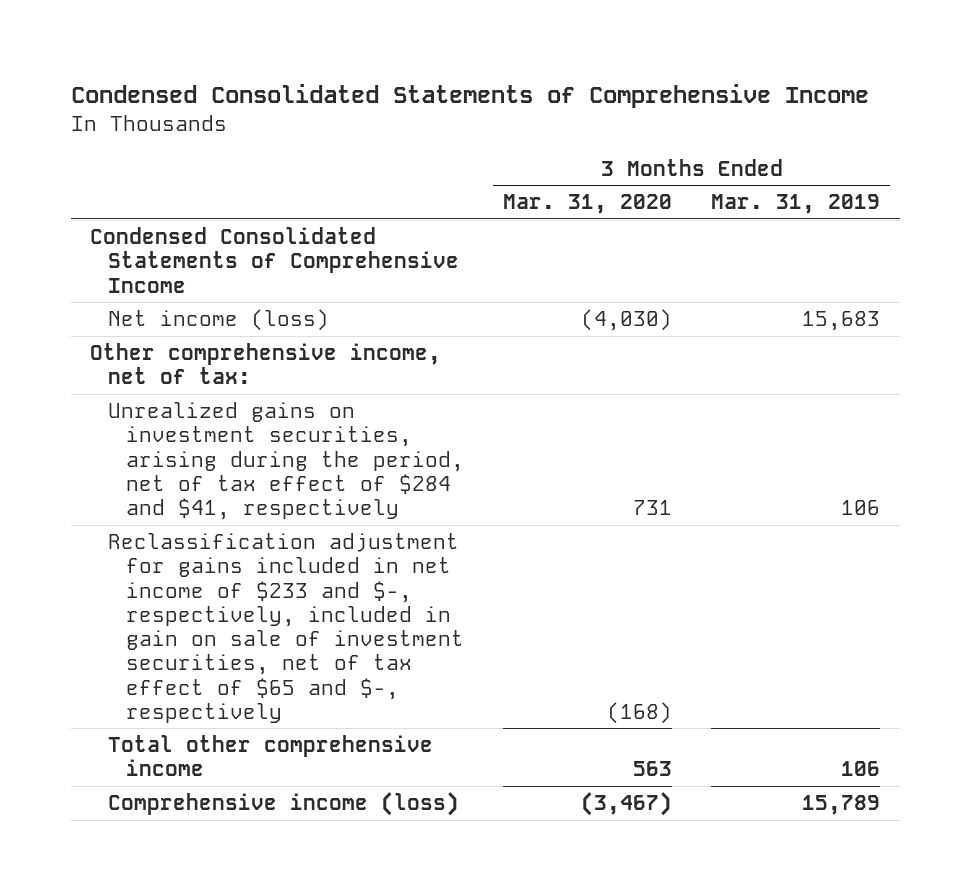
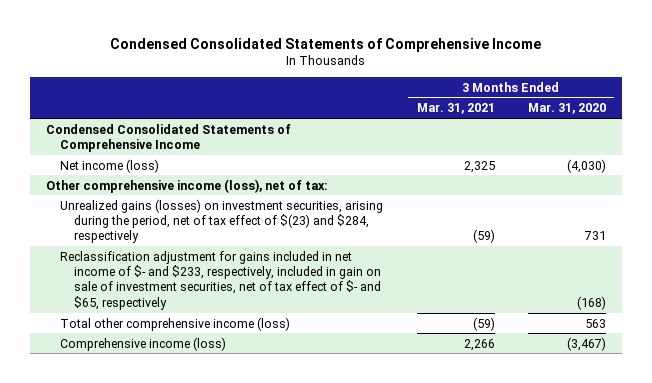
[711,194,881,215] Mar. 31, 2019 -> none
none -> [416,103,495,115] Mar. 31, 2021
[90,343,442,385] Other comprehensive income, net of tax: -> [46,178,329,193] Other comprehensive income (loss), net of tax:
[107,402,464,521] Unrealized gains on investment securities, arising during the period, net of tax effect of $284 and $41, respectively -> [60,198,384,244] Unrealized gains (losses) on investment securities, arising during the period, net of tax effect of $(23) and $284, respectively
[107,533,464,723] Reclassification adjustment for gains included in net income of $233 and $-, respectively, included in gain on sale of investment securities, net of tax effect of $65 and $-, respectively -> [60,250,382,310] Reclassification adjustment for gains included in net income of $- and $233, respectively, included in gain on sale of investment securities, net of tax effect of $- and $65, respectively
[107,735,433,777] Total other comprehensive income -> [60,316,291,331] Total other comprehensive income (loss)

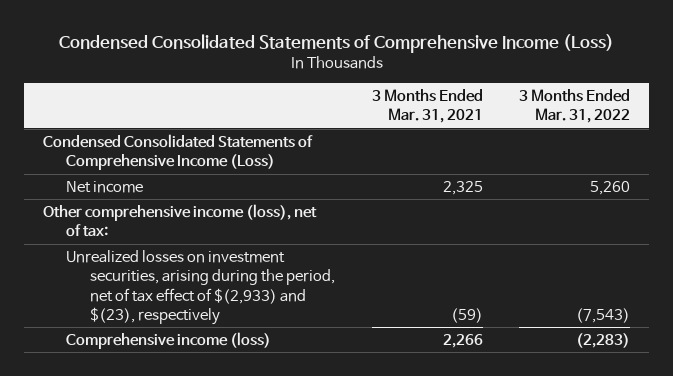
[110,37,542,52] Condensed Consolidated Statements of Comprehensive Income -> [58,33,614,53] Condensed Consolidated Statements of Comprehensive Income (Loss)
[527,103,606,115] Mar. 31, 2020 -> none
none -> [519,88,631,124] 3 Months Ended Mar. 31, 2022
[46,123,292,152] Condensed Consolidated Statements of Comprehensive Income -> [42,134,313,171] Condensed Consolidated Statements of Comprehensive Income (Loss)
[60,158,160,173] Net income (loss) -> [66,181,144,194] Net income
[60,250,382,310] Reclassification adjustment for gains included in net income of $- and $233, respectively, included in gain on sale of investment securities, net of tax effect of $- and $65, respectively -> none
[60,316,291,331] Total other comprehensive income (loss) -> none
[60,198,384,244] Unrealized gains (losses) on investment securities, arising during the period, net of tax effect of $(23) and $284, respectively -> [66,250,335,326] Unrealized losses on investment securities, arising during the period, net of tax effect of $(2,933) and $(23), respectively

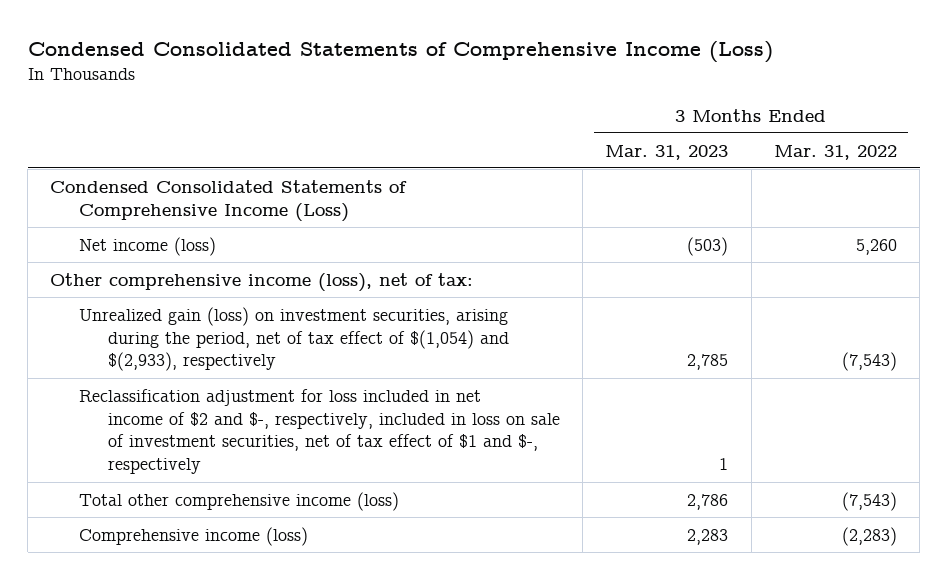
[371,88,483,124] 3 Months Ended Mar. 31, 2021 -> none
none -> [605,144,729,160] Mar. 31, 2023
[66,181,144,194] Net income -> [79,236,217,256] Net income (loss)
[66,250,335,326] Unrealized losses on investment securities, arising during the period, net of tax effect of $(2,933) and $(23), respectively -> [79,306,509,372] Unrealized gain (loss) on investment securities, arising during the period, net of tax effect of $(1,054) and $(2,933), respectively
none -> [79,388,560,475] Reclassification adjustment for loss included in net income of $2 and $-, respectively, included in loss on sale of investment securities, net of tax effect of $1 and $-, respectively
none -> [79,491,400,511] Total other comprehensive income (loss)

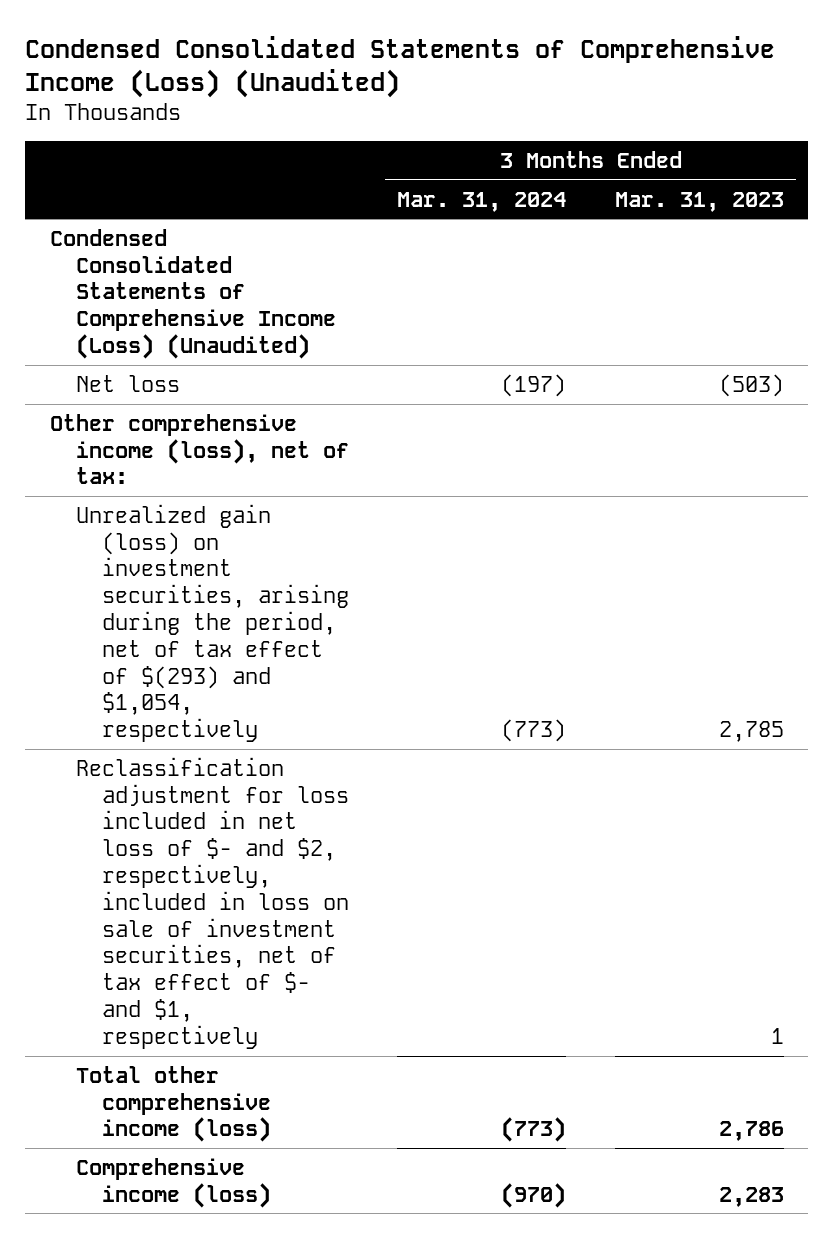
[27,40,773,63] Condensed Consolidated Statements of Comprehensive Income (Loss) -> [25,36,776,99] Condensed Consolidated Statements of Comprehensive Income (Loss) (Unaudited)
[773,144,897,160] Mar. 31, 2022 -> none
none -> [397,191,567,212] Mar. 31, 2024
[50,179,408,222] Condensed Consolidated Statements of Comprehensive Income (Loss) -> [49,228,336,359] Condensed Consolidated Statements of Comprehensive Income (Loss) (Unaudited)
[79,236,217,256] Net income (loss) -> [75,374,180,392] Net loss
[79,306,509,372] Unrealized gain (loss) on investment securities, arising during the period, net of tax effect of $(1,054) and $(2,933), respectively -> [75,503,349,743] Unrealized gain (loss) on investment securities, arising during the period, net of tax effect of $(293) and $1,054, respectively
[79,388,560,475] Reclassification adjustment for loss included in net income of $2 and $-, respectively, included in loss on sale of investment securities, net of tax effect of $1 and $-, respectively -> [75,756,349,1049] Reclassification adjustment for loss included in net loss of $- and $2, respectively, included in loss on sale of investment securities, net of tax effect of $- and $1, respectively

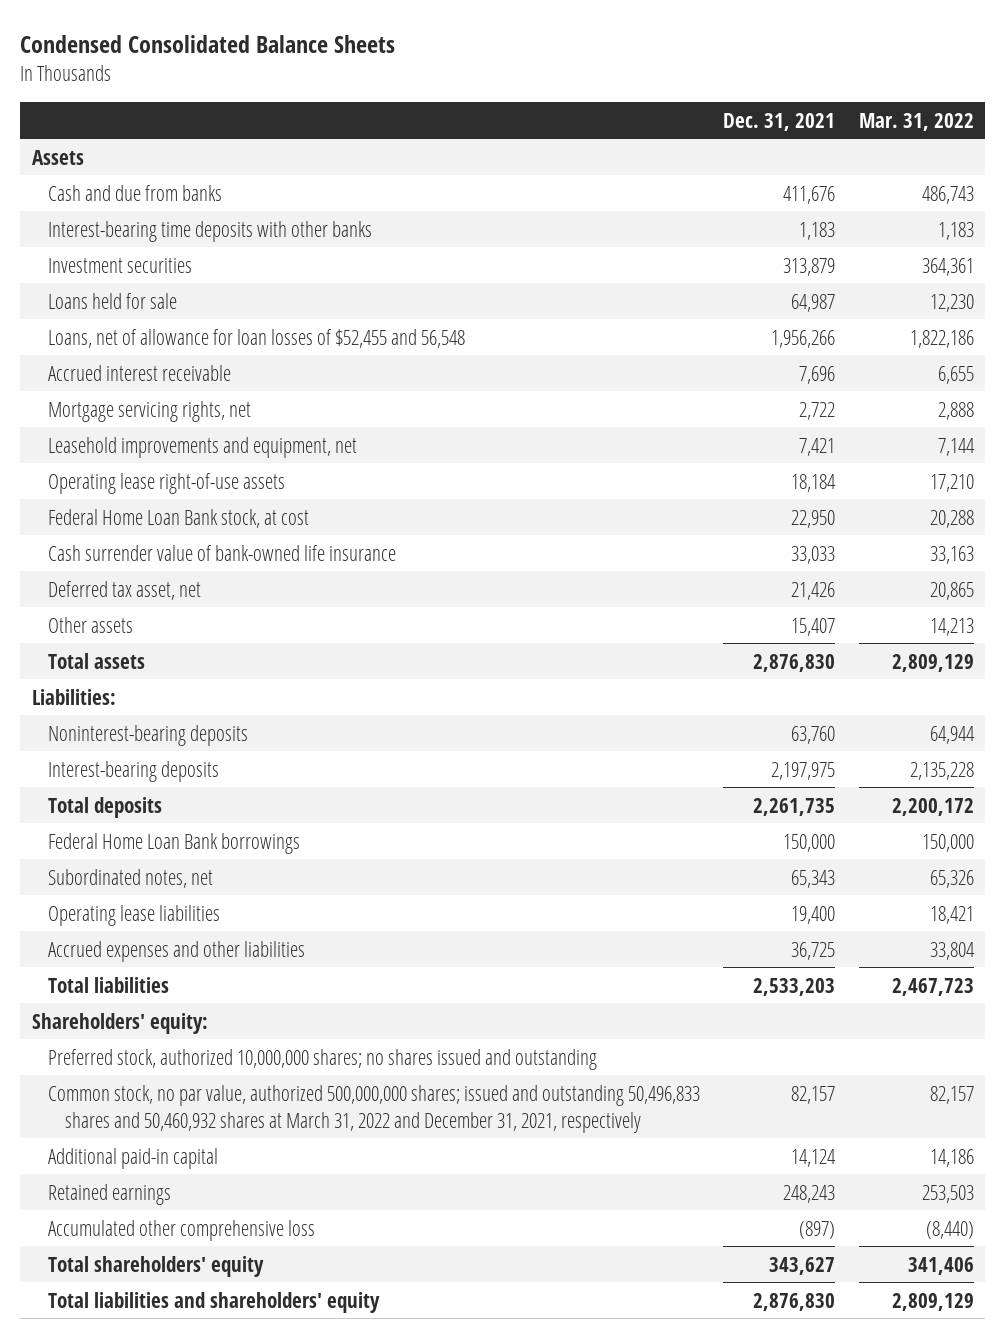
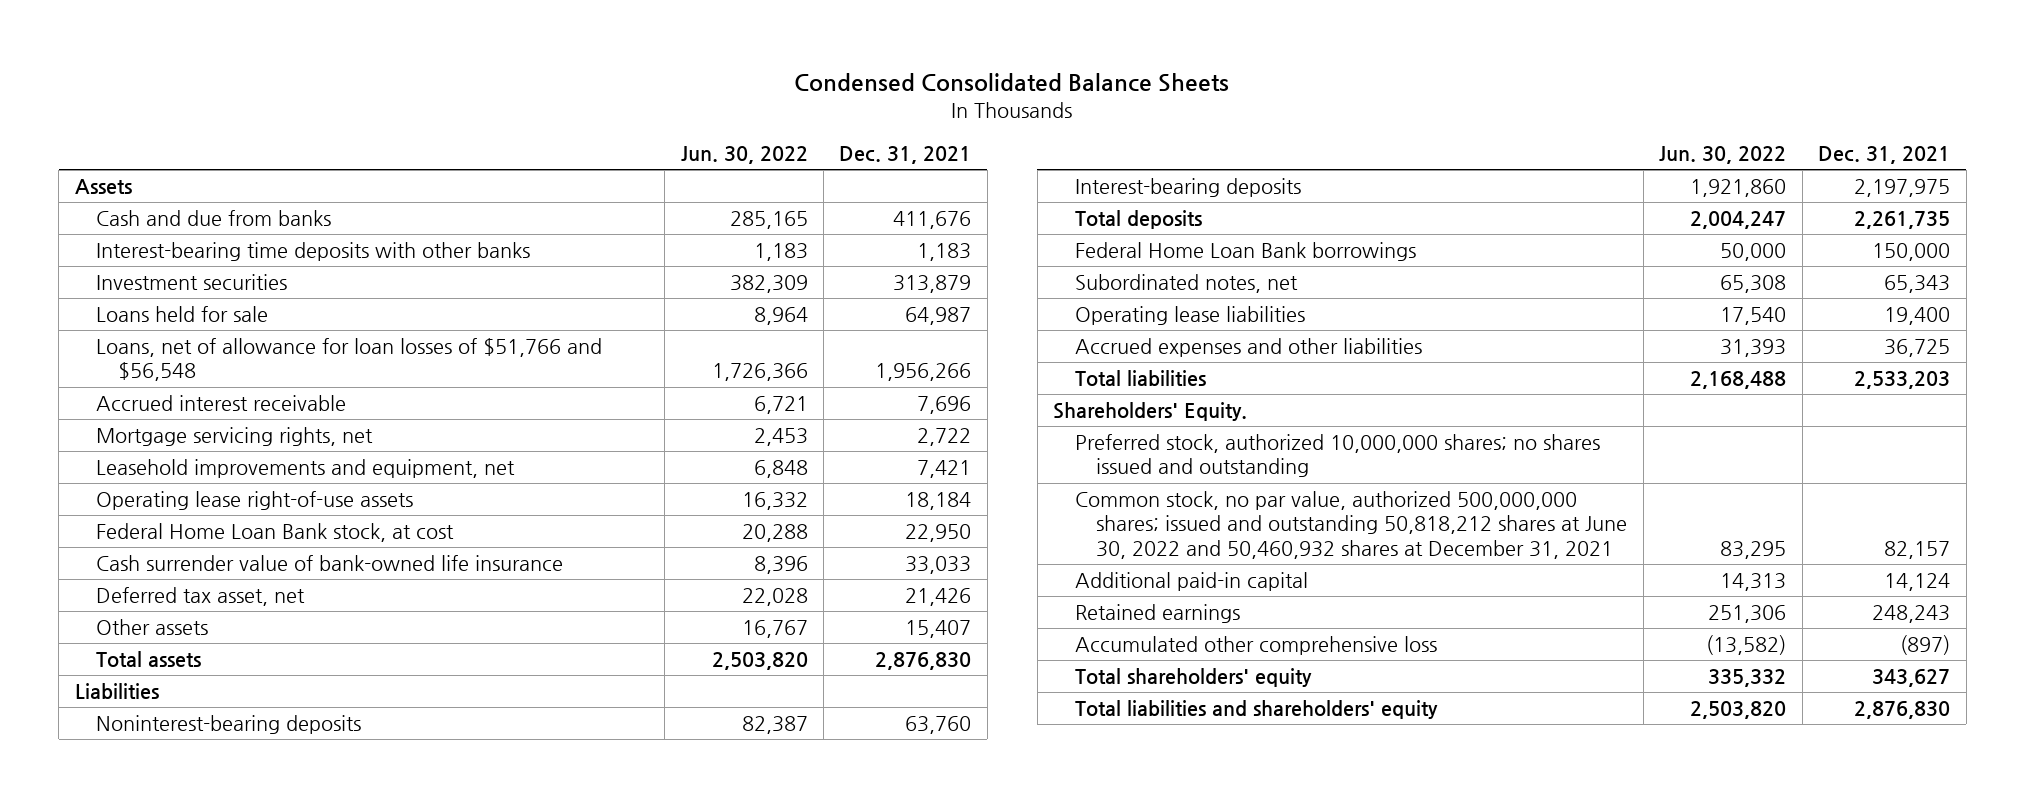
[858,112,974,131] Mar. 31, 2022 -> none
none -> [680,146,808,165] Jun. 30, 2022
[48,328,466,348] Loans, net of allowance for loan losses of $52,455 and 56,548 -> [96,338,603,382] Loans, net of allowance for loan losses of $51,766 and $56,548
[31,688,116,705] Liabilities: -> [74,683,159,700] Liabilities
[31,1012,208,1034] Shareholders' equity: -> [1053,402,1248,422] Shareholders' Equity.
[48,1084,701,1133] Common stock, no par value, authorized 500,000,000 shares; issued and outstanding 50,496,833 shares and 50,460,932 shares at March 31, 2022 and December 31, 2021, respectively -> [1074,491,1628,559] Common stock, no par value, authorized 500,000,000 shares; issued and outstanding 50,818,212 shares at June 30, 2022 and 50,460,932 shares at December 31, 2021

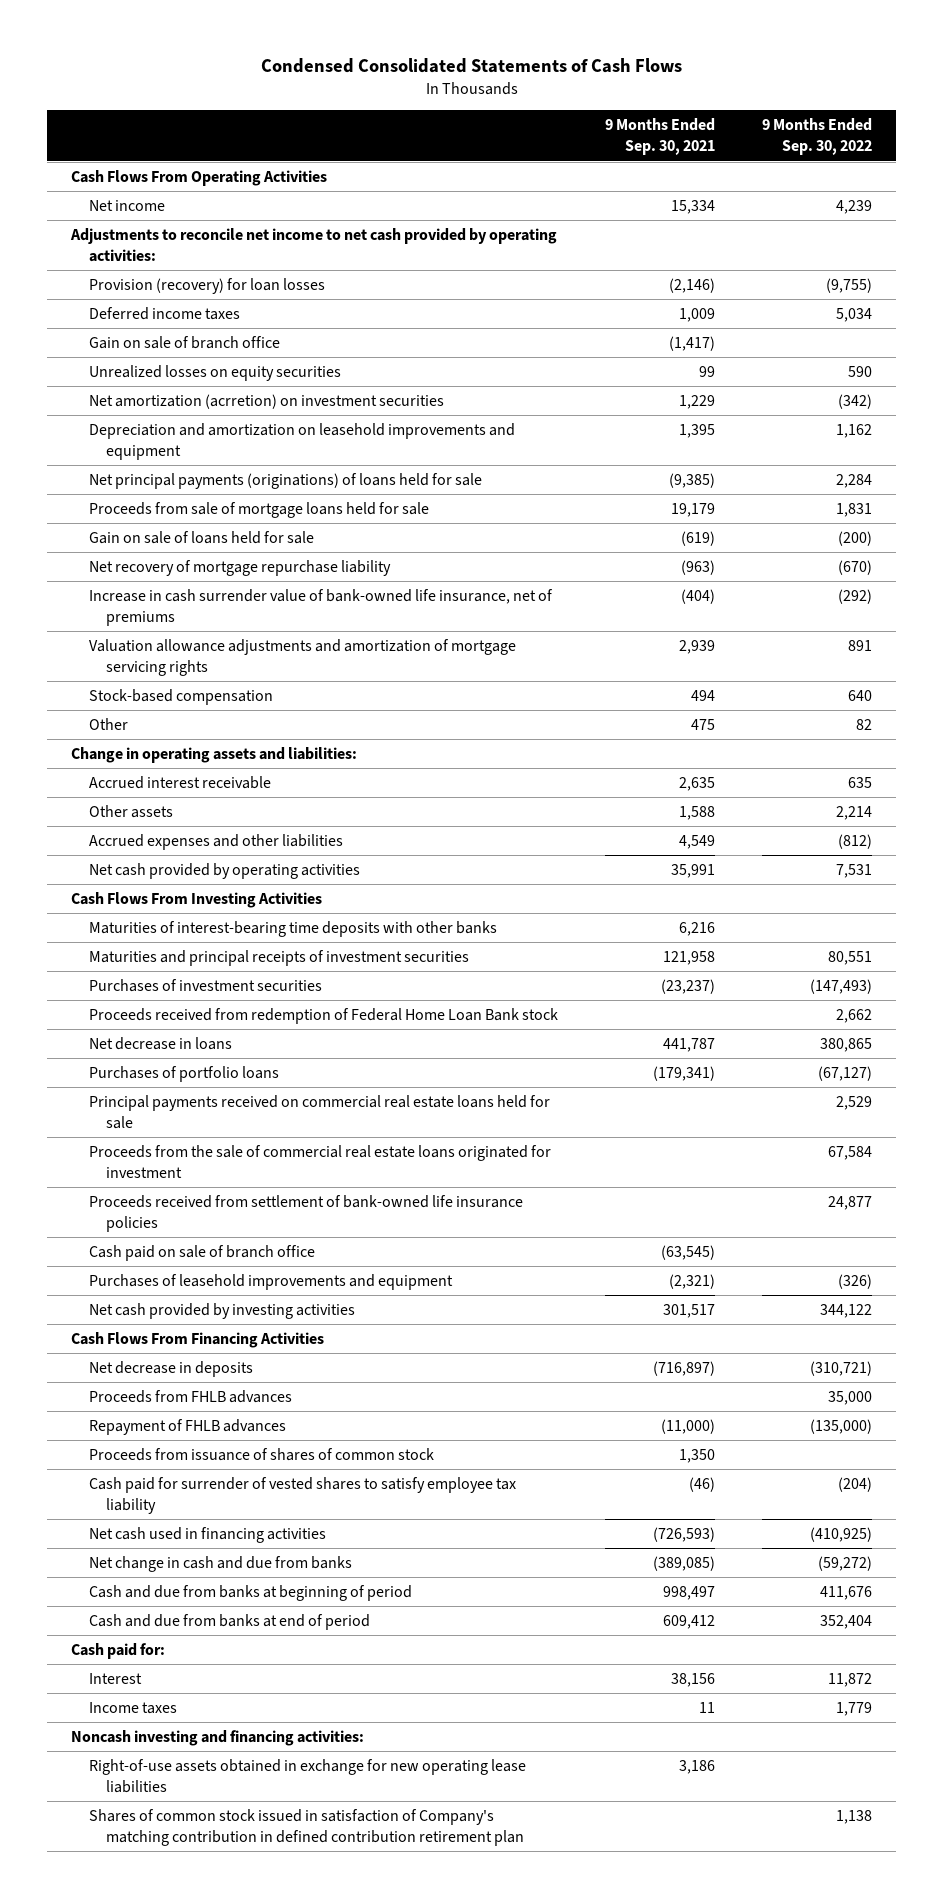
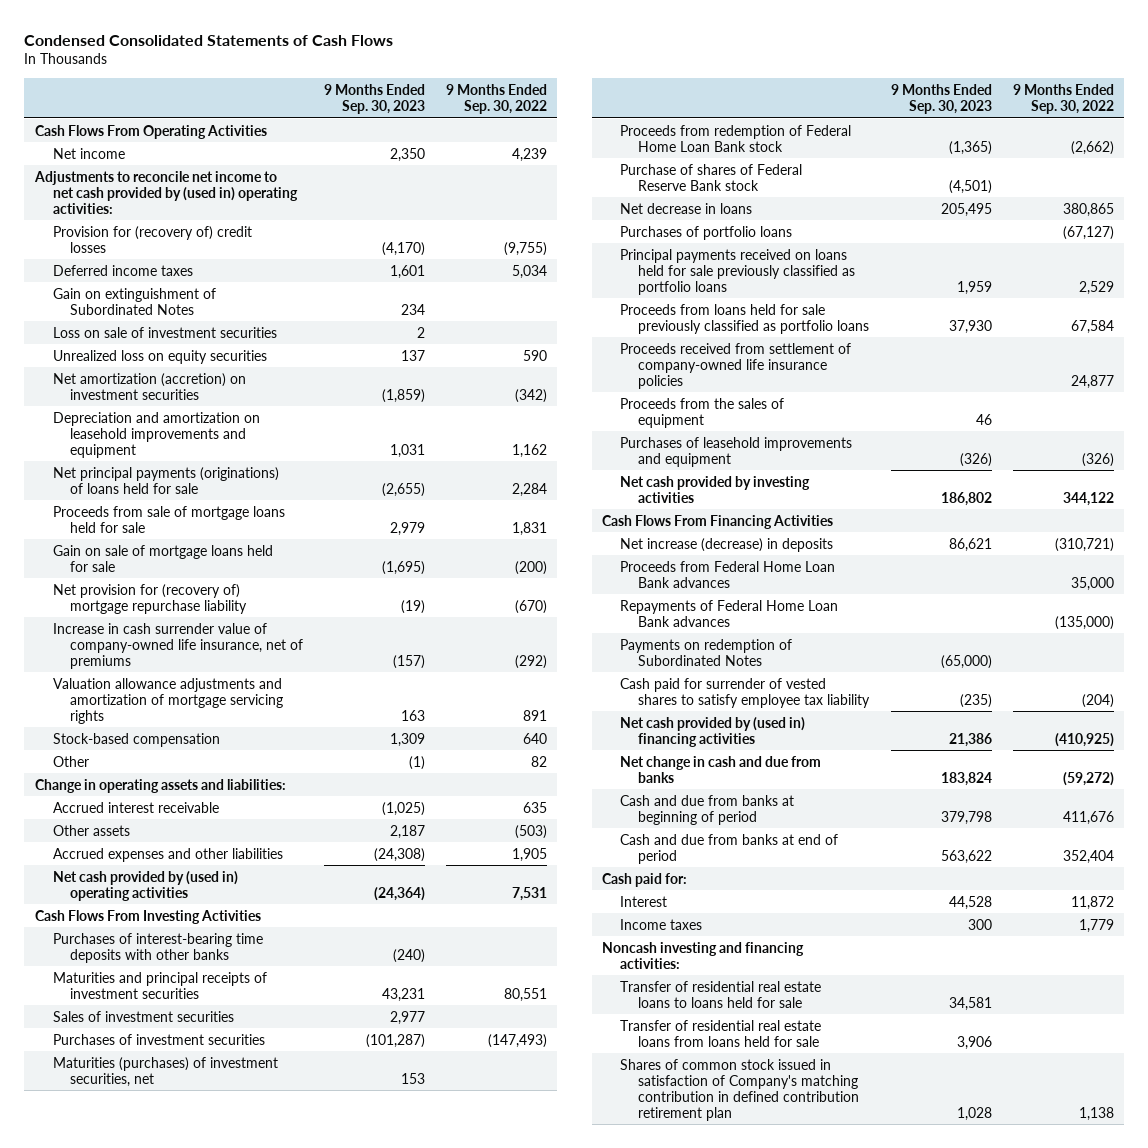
[605,118,716,156] 9 Months Ended Sep. 30, 2021 -> none
none -> [324,83,426,114] 9 Months Ended Sep. 30, 2023
[69,228,557,262] Adjustments to reconcile net income to net cash provided by operating activities: -> [33,170,298,214] Adjustments to reconcile net income to net cash provided by (used in) operating activities:
[88,278,325,295] Provision (recovery) for loan losses -> [52,225,252,253] Provision for (recovery of) credit losses
[88,336,280,350] Gain on sale of branch office -> none
none -> [52,287,216,315] Gain on extinguishment of Subordinated Notes
none -> [52,326,277,338] Loss on sale of investment securities
[88,365,341,382] Unrealized losses on equity securities -> [52,349,267,364] Unrealized loss on equity securities
[88,394,444,410] Net amortization (acrretion) on investment securities -> [52,372,246,400] Net amortization (accretion) on investment securities
[88,531,314,545] Gain on sale of loans held for sale -> [52,544,273,572] Gain on sale of mortgage loans held for sale
[88,560,391,577] Net recovery of mortgage repurchase liability -> [52,583,248,614] Net provision for (recovery of) mortgage repurchase liability
[88,589,553,626] Increase in cash surrender value of bank-owned life insurance, net of premiums -> [52,622,304,669] Increase in cash surrender value of company-owned life insurance, net of premiums
[836,806,873,821] 2,214 -> [514,824,547,839] (503)
[838,834,873,850] (812) -> [511,847,547,862] 1,905
[88,863,360,880] Net cash provided by operating activities -> [52,870,238,901] Net cash provided by (used in) operating activities
[88,921,497,938] Maturities of interest-bearing time deposits with other banks -> [52,932,263,963] Purchases of interest-bearing time deposits with other banks
none -> [52,1010,234,1022] Sales of investment securities
none -> [52,1056,278,1087] Maturities (purchases) of investment securities, net
[88,1008,558,1025] Proceeds received from redemption of Federal Home Loan Bank stock -> [619,124,851,152] Proceeds from redemption of Federal Home Loan Bank stock
[836,1009,873,1024] 2,662 -> [1070,140,1114,155] (2,662)
none -> [619,163,802,191] Purchase of shares of Federal Reserve Bank stock
[88,1245,315,1262] Cash paid on sale of branch office -> none
[88,1095,550,1129] Principal payments received on commercial real estate loans held for sale -> [619,248,855,295] Principal payments received on loans held for sale previously classified as portfolio loans
[88,1145,551,1178] Proceeds from the sale of commercial real estate loans originated for investment -> [619,303,869,334] Proceeds from loans held for sale previously classified as portfolio loans
[88,1195,523,1232] Proceeds received from settlement of bank-owned life insurance policies -> [619,342,851,389] Proceeds received from settlement of company-owned life insurance policies
none -> [619,397,784,428] Proceeds from the sales of equipment
[88,1448,434,1462] Proceeds from issuance of shares of common stock -> none
[88,1361,253,1378] Net decrease in deposits -> [619,537,833,552] Net increase (decrease) in deposits
[88,1390,292,1404] Proceeds from FHLB advances -> [619,560,835,588] Proceeds from Federal Home Loan Bank advances
[88,1419,286,1436] Repayment of FHLB advances -> [619,599,838,627] Repayments of Federal Home Loan Bank advances
none -> [619,638,792,666] Payments on redemption of Subordinated Notes
[88,1527,326,1544] Net cash used in financing activities -> [619,716,805,747] Net cash provided by (used in) financing activities
[88,1759,526,1793] Right-of-use assets obtained in exchange for new operating lease liabilities -> none
none -> [619,980,821,1008] Transfer of residential real estate loans to loans held for sale
none -> [619,1019,821,1047] Transfer of residential real estate loans from loans held for sale

